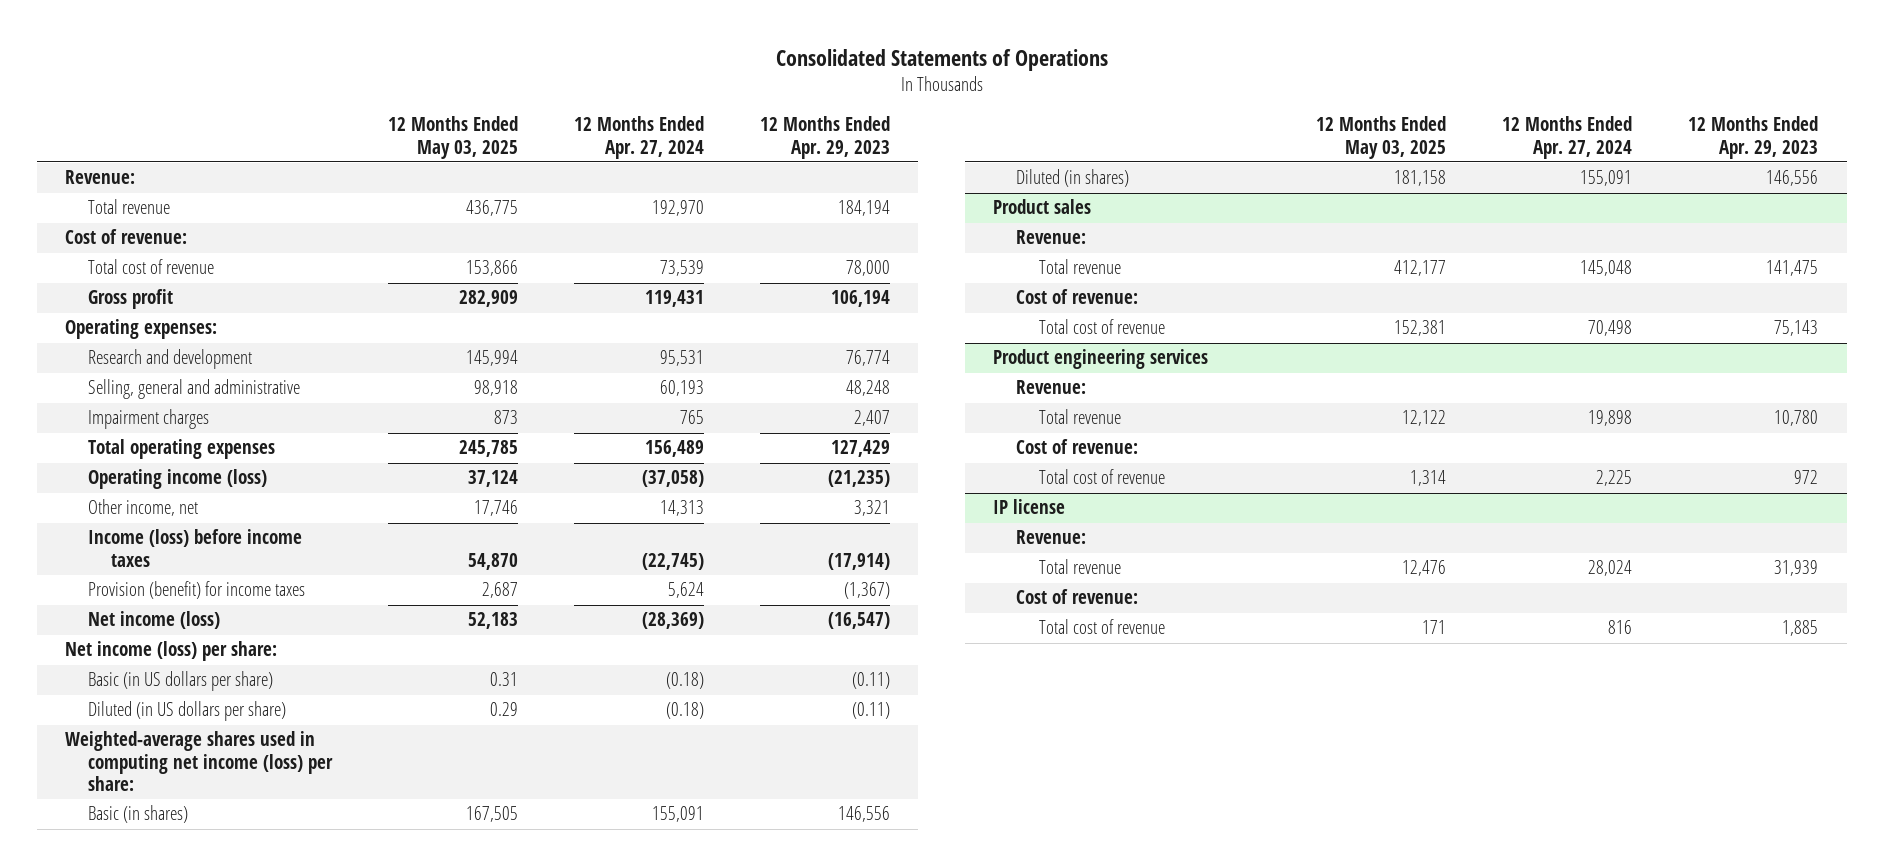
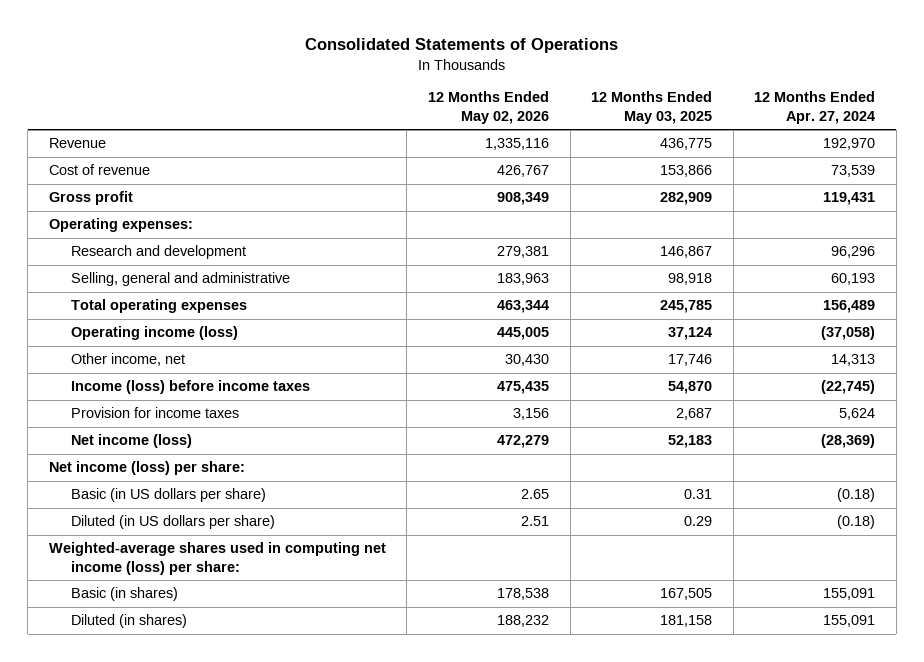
[760,116,891,159] 12 Months Ended Apr. 29, 2023 -> none
none -> [427,91,549,124] 12 Months Ended May 02, 2026
[64,170,135,185] Revenue: -> none
[64,229,187,245] Cost of revenue: -> none
[87,199,170,215] Total revenue -> [48,138,106,149] Revenue
[87,259,214,275] Total cost of revenue -> [48,164,150,176] Cost of revenue
[466,350,519,367] 145,994 -> [660,246,713,259] 146,867
[660,350,705,367] 95,531 -> [831,246,876,259] 96,296
[87,409,209,430] Impairment charges -> none
[87,581,305,600] Provision (benefit) for income taxes -> [70,407,239,419] Provision for income taxes
[993,199,1092,215] Product sales -> none
[1016,230,1087,245] Revenue: -> none
[1039,259,1122,275] Total revenue -> none
[1016,289,1139,305] Cost of revenue: -> none
[1039,319,1166,335] Total cost of revenue -> none
[993,349,1209,370] Product engineering services -> none
[1016,380,1087,395] Revenue: -> none
[1039,409,1122,425] Total revenue -> none
[1016,439,1139,455] Cost of revenue: -> none
[1039,469,1166,485] Total cost of revenue -> none
[993,499,1066,515] IP license -> none
[1016,530,1087,545] Revenue: -> none
[1039,559,1122,575] Total revenue -> none
[1016,589,1139,605] Cost of revenue: -> none
[1039,619,1166,635] Total cost of revenue -> none

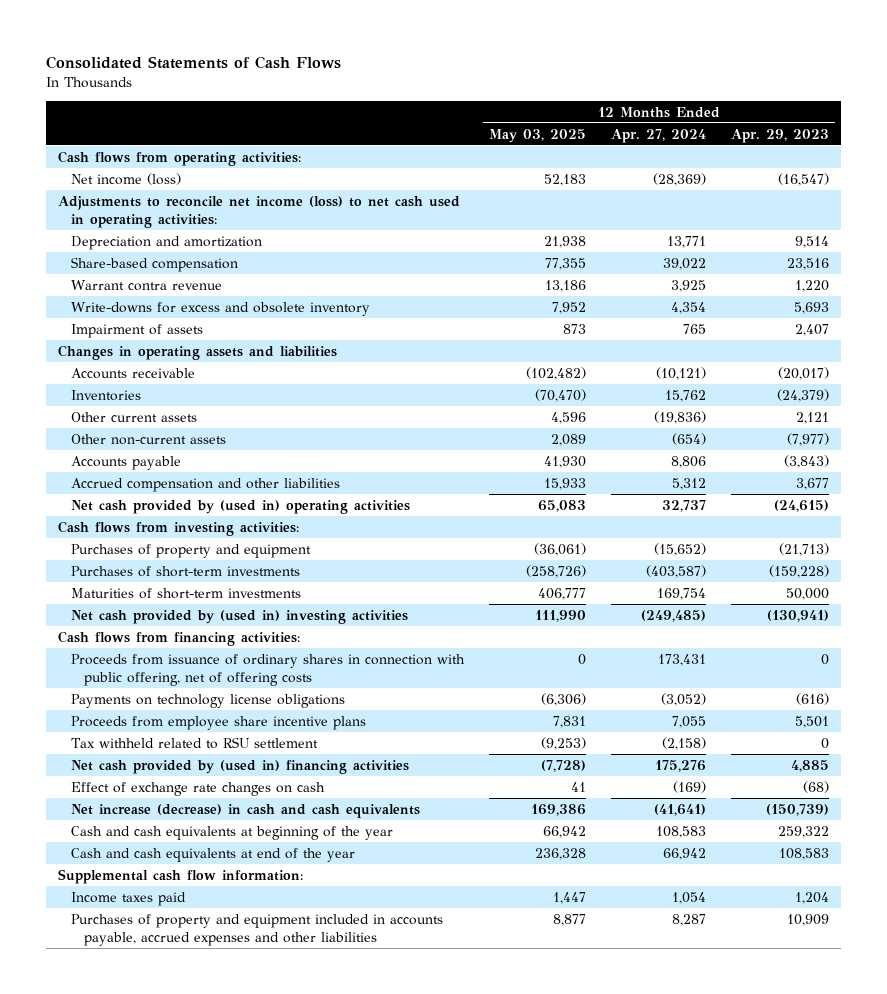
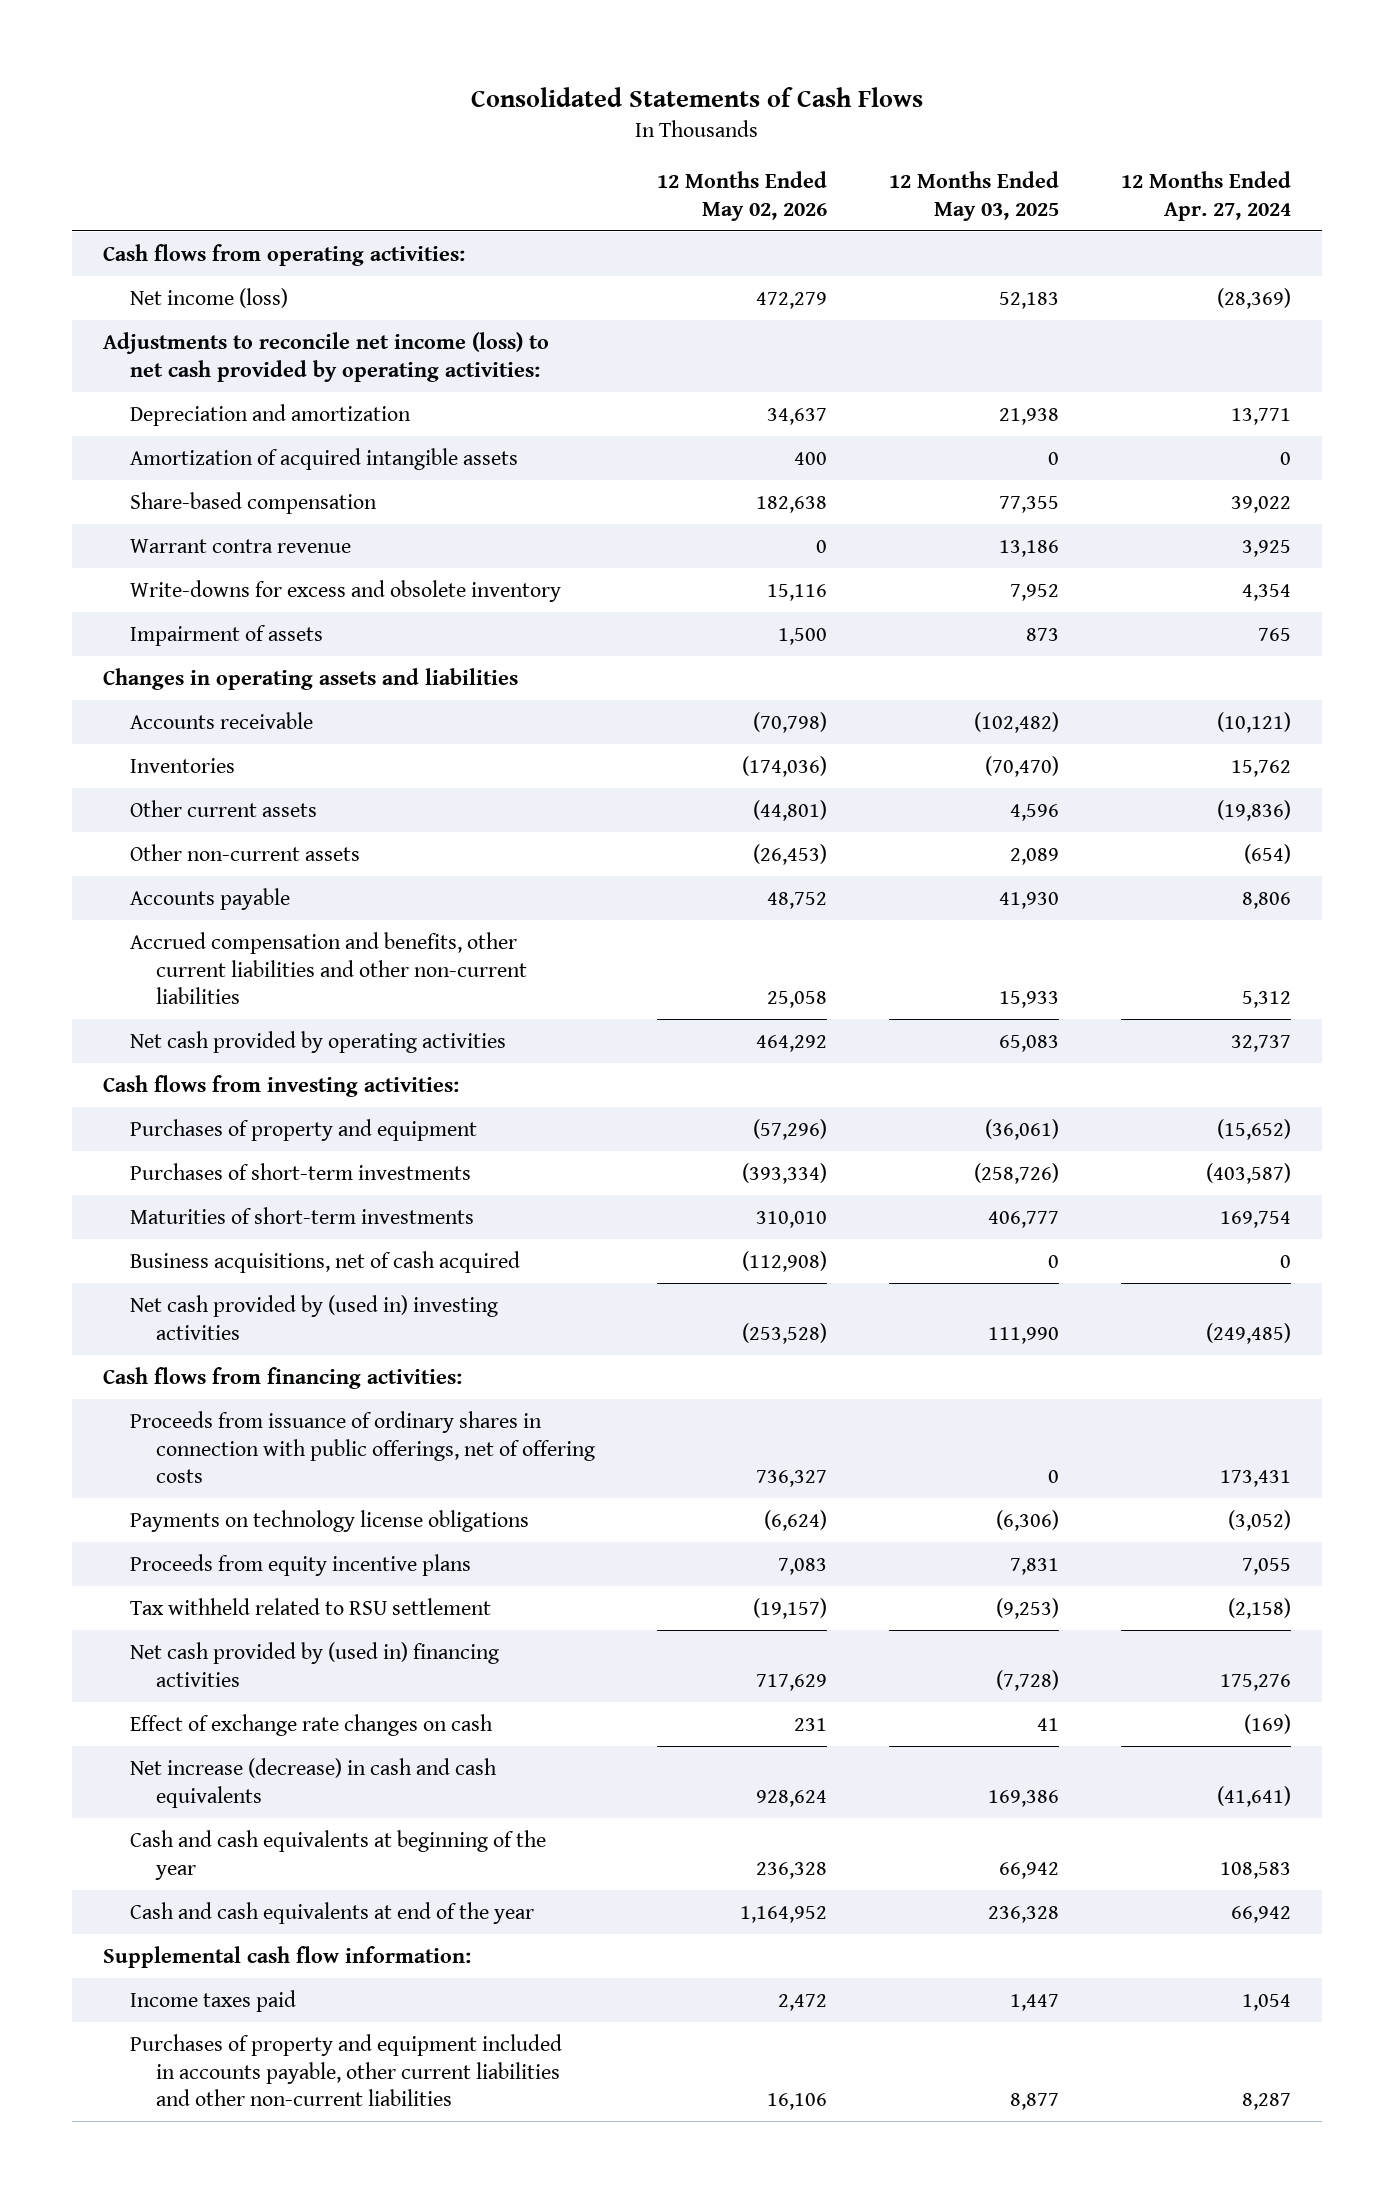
[730,128,829,143] Apr. 29, 2023 -> none
none -> [657,171,828,221] 12 Months Ended May 02, 2026
[58,195,461,228] Adjustments to reconcile net income (loss) to net cash used in operating activities: -> [103,331,550,382] Adjustments to reconcile net income (loss) to net cash provided by operating activities:
none -> [129,447,518,470] Amortization of acquired intangible assets
[71,477,341,492] Accrued compensation and other liabilities -> [129,931,528,1005] Accrued compensation and benefits, other current liabilities and other non-current liabilities
[71,499,411,514] Net cash provided by (used in) operating activities -> [129,1030,506,1053] Net cash provided by operating activities
none -> [129,1250,520,1273] Business acquisitions, net of cash acquired
[71,653,466,686] Proceeds from issuance of ordinary shares in connection with public offering, net of offering costs -> [129,1410,596,1484] Proceeds from issuance of ordinary shares in connection with public offerings, net of offering costs
[71,715,367,730] Proceeds from employee share incentive plans -> [129,1553,471,1576] Proceeds from equity incentive plans
[71,913,444,946] Purchases of property and equipment included in accounts payable, accrued expenses and other liabilities -> [129,2033,562,2107] Purchases of property and equipment included in accounts payable, other current liabilities and other non-current liabilities

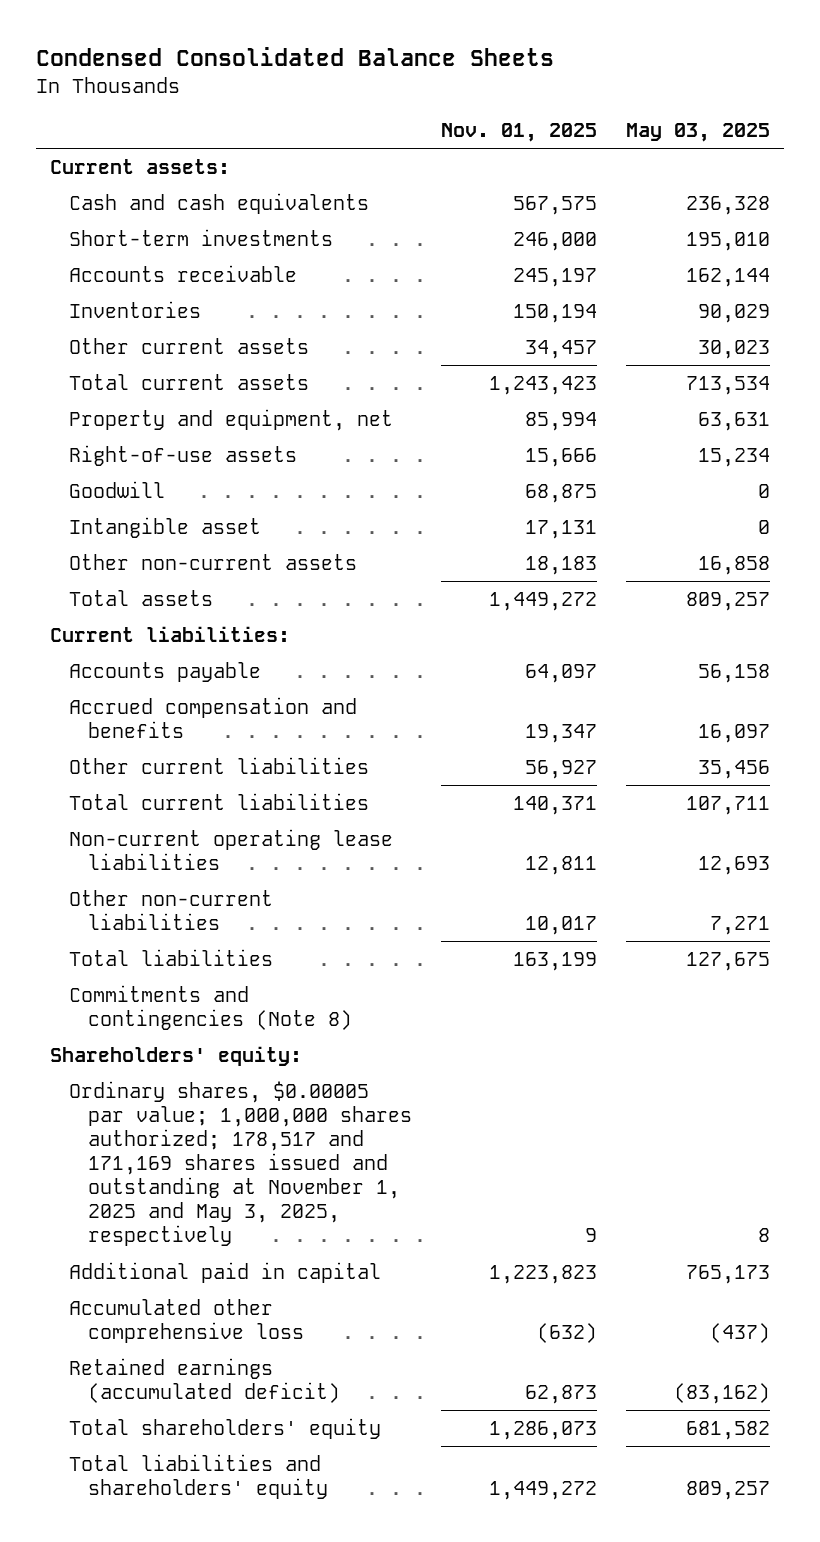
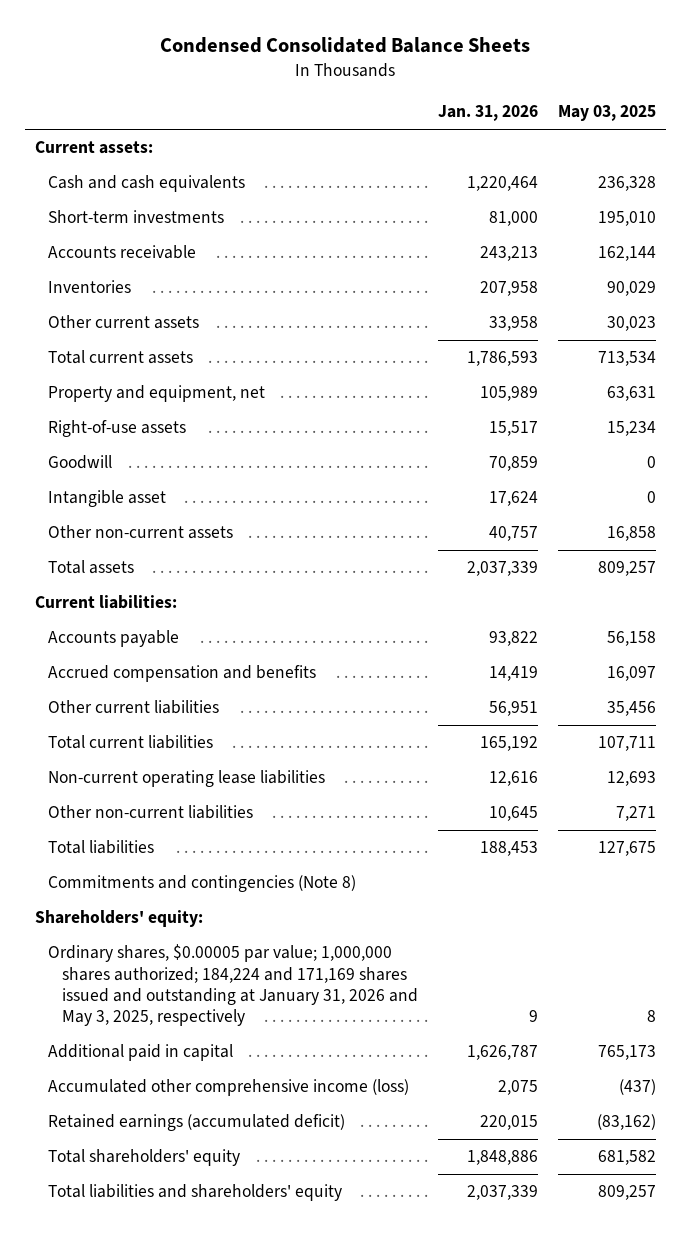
[440,123,597,143] Nov. 01, 2025 -> none
none -> [437,105,538,122] Jan. 31, 2026
[69,1081,412,1247] Ordinary shares, $0.00005 par value; 1,000,000 shares authorized; 178,517 and 171,169 shares issued and outstanding at November 1, 2025 and May 3, 2025, respectively -> [48,944,418,1026] Ordinary shares, $0.00005 par value; 1,000,000 shares authorized; 184,224 and 171,169 shares issued and outstanding at January 31, 2026 and May 3, 2025, respectively
[69,1299,304,1344] Accumulated other comprehensive loss -> [48,1079,410,1097] Accumulated other comprehensive income (loss)

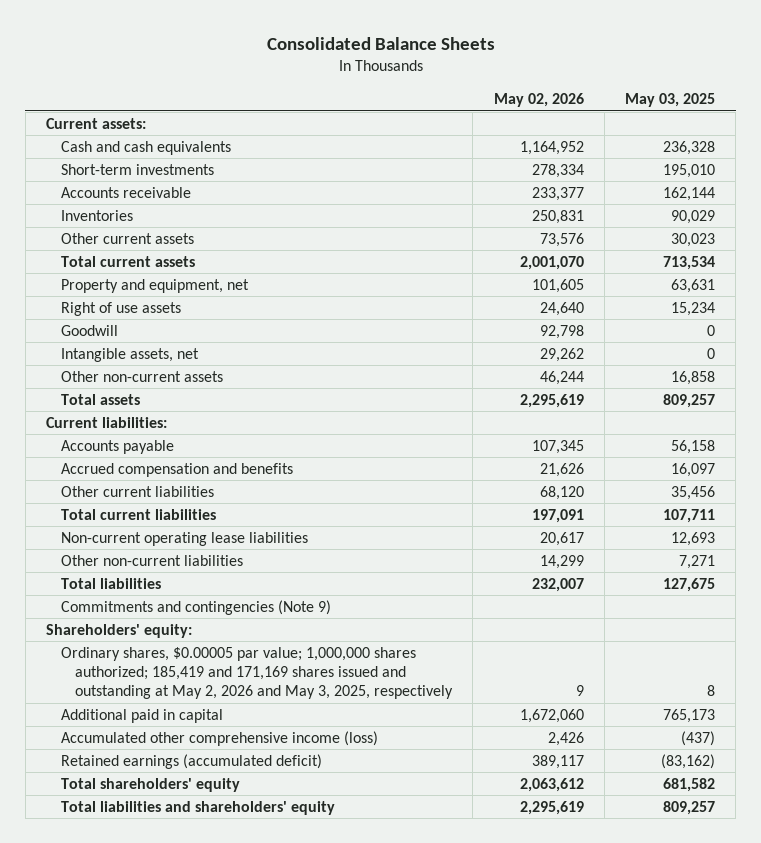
[160,37,531,54] Condensed Consolidated Balance Sheets -> [266,36,495,50] Consolidated Balance Sheets
[437,105,538,122] Jan. 31, 2026 -> none
none -> [493,93,584,108] May 02, 2026
[48,420,187,438] Right-of-use assets -> [60,301,181,316] Right of use assets
[48,490,167,508] Intangible asset -> [60,347,199,362] Intangible assets, net
[48,875,357,893] Commitments and contingencies (Note 8) -> [60,599,331,615] Commitments and contingencies (Note 9)
[48,944,418,1026] Ordinary shares, $0.00005 par value; 1,000,000 shares authorized; 184,224 and 171,169 shares issued and outstanding at January 31, 2026 and May 3, 2025, respectively -> [60,646,453,700] Ordinary shares, $0.00005 par value; 1,000,000 shares authorized; 185,419 and 171,169 shares issued and outstanding at May 2, 2026 and May 3, 2025, respectively

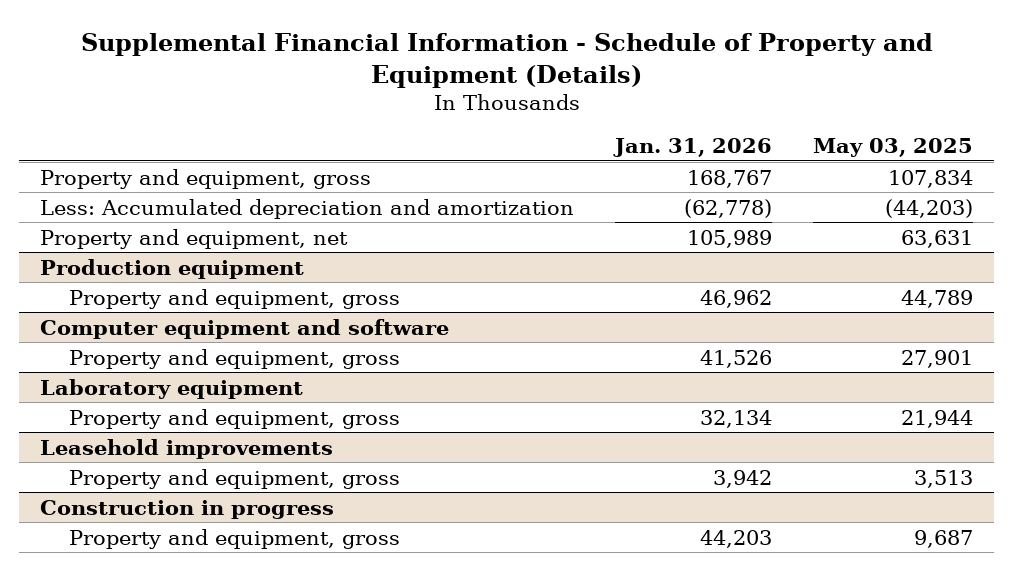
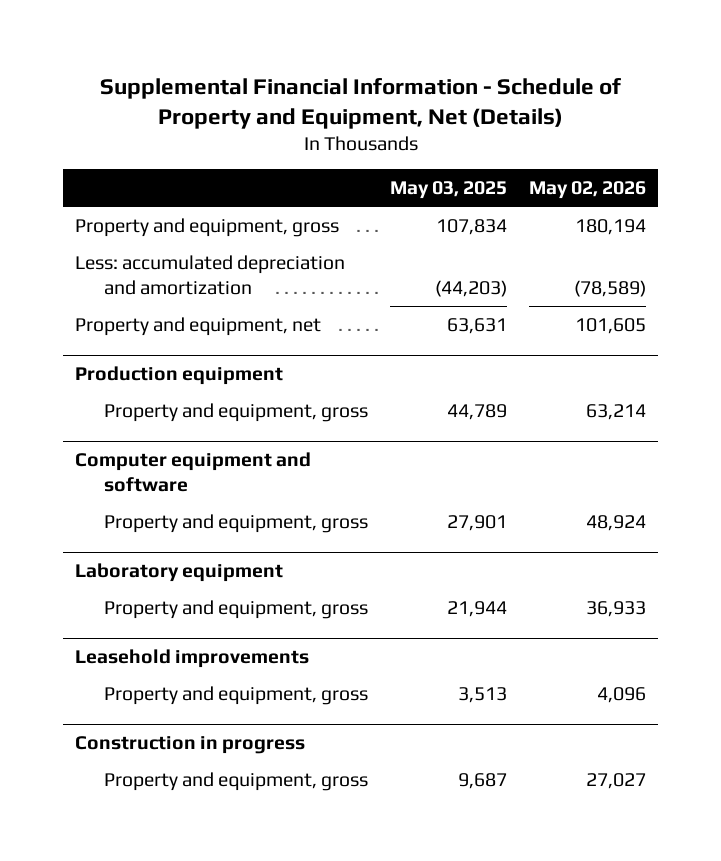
[80,32,933,88] Supplemental Financial Information - Schedule of Property and Equipment (Details) -> [99,77,621,129] Supplemental Financial Information - Schedule of Property and Equipment, Net (Details)
[613,138,773,158] Jan. 31, 2026 -> none
none -> [529,181,647,200] May 02, 2026
[39,198,574,219] Less: Accumulated depreciation and amortization -> [74,254,345,295] Less: accumulated depreciation and amortization

